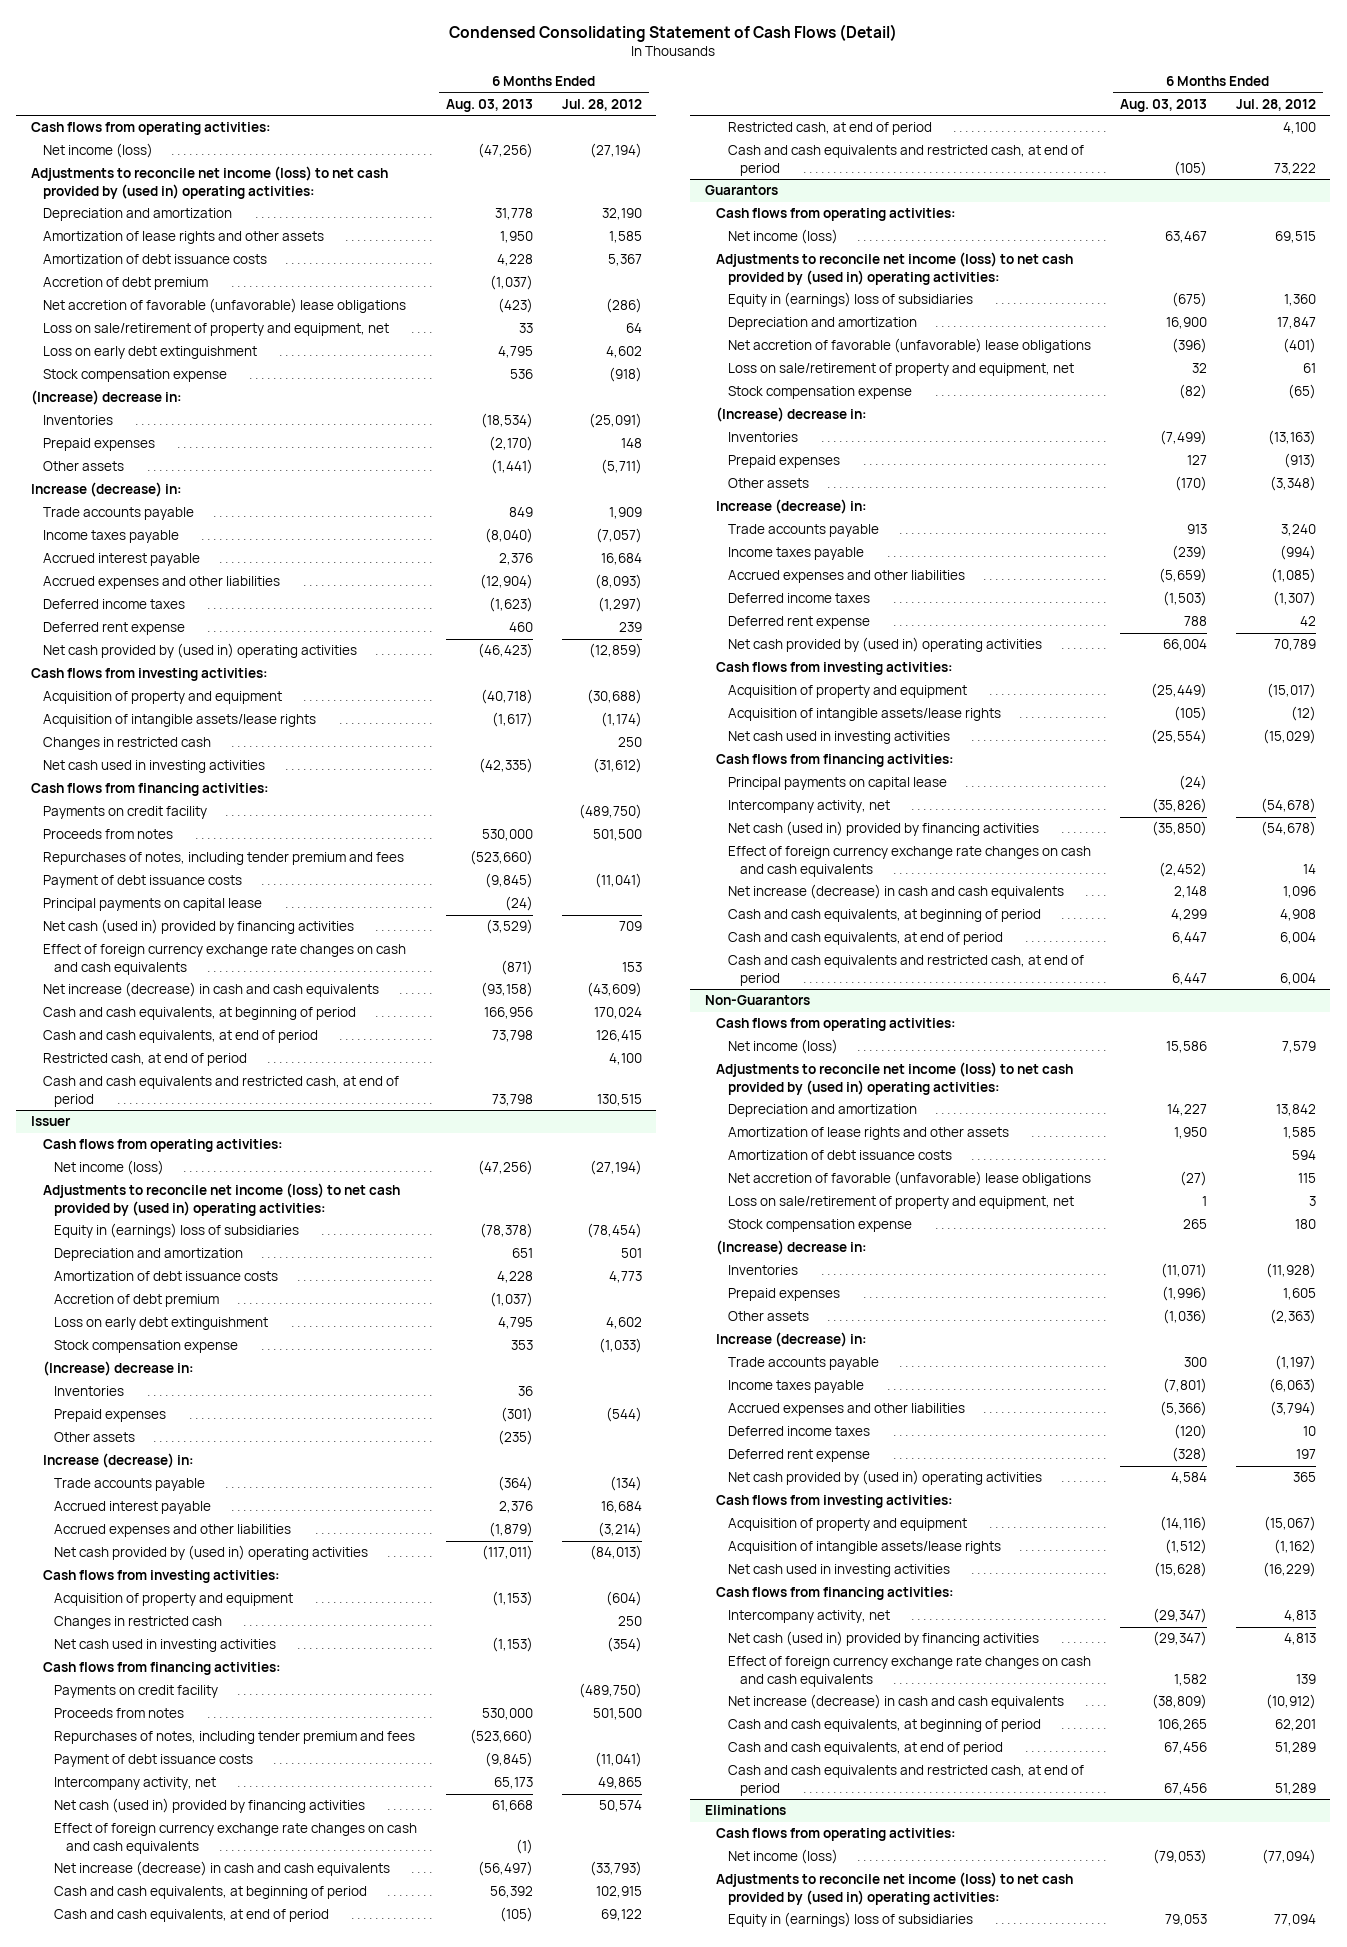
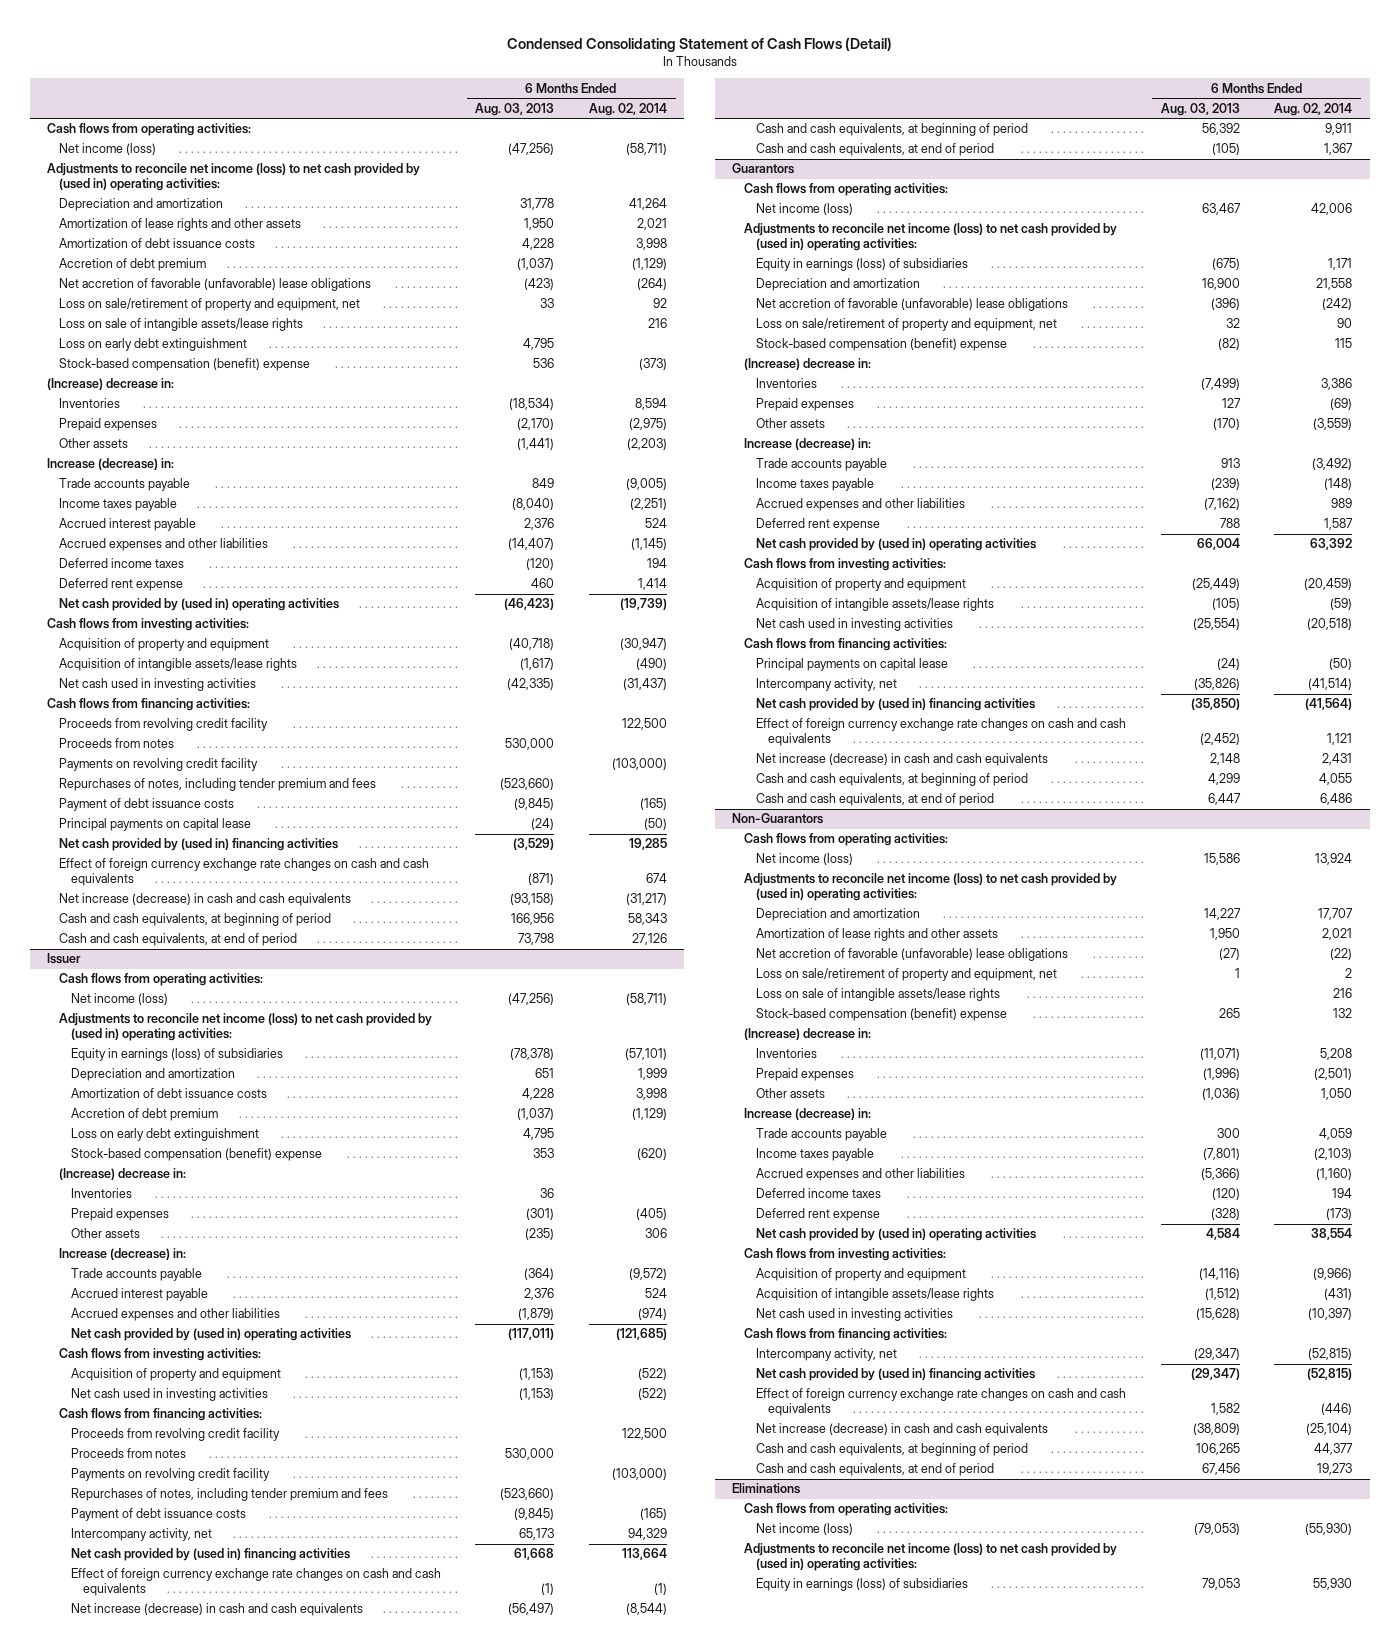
[562,98,643,111] Jul. 28, 2012 -> none
none -> [588,102,667,116] Aug. 02, 2014
none -> [58,318,303,332] Loss on sale of intangible assets/lease rights
[42,369,227,383] Stock compensation expense -> [58,358,310,372] Stock-based compensation (benefit) expense
[480,574,534,590] (12,904) -> [508,538,555,551] (14,407)
[489,597,534,613] (1,623) -> [526,558,555,571] (120)
[42,737,211,751] Changes in restricted cash -> none
[42,806,207,820] Payments on credit facility -> none
none -> [58,718,268,732] Proceeds from revolving credit facility
none -> [58,758,258,772] Payments on revolving credit facility
[42,919,354,935] Net cash (used in) provided by financing activities -> [58,838,338,852] Net cash provided by (used in) financing activities
[42,1053,247,1067] Restricted cash, at end of period -> none
[42,1076,399,1107] Cash and cash equivalents and restricted cash, at end of period -> none
[54,1223,300,1239] Equity in (earnings) loss of subsidiaries -> [70,1048,283,1062] Equity in earnings (loss) of subsidiaries
[54,1340,239,1354] Stock compensation expense -> [70,1148,322,1162] Stock-based compensation (benefit) expense
[54,1616,223,1630] Changes in restricted cash -> none
[54,1685,219,1699] Payments on credit facility -> none
none -> [70,1428,280,1442] Proceeds from revolving credit facility
none -> [70,1468,270,1482] Payments on revolving credit facility
[54,1798,366,1814] Net cash (used in) provided by financing activities -> [70,1548,350,1562] Net cash provided by (used in) financing activities
[728,122,933,136] Restricted cash, at end of period -> none
[728,145,1085,176] Cash and cash equivalents and restricted cash, at end of period -> none
[728,292,974,308] Equity in (earnings) loss of subsidiaries -> [756,258,969,272] Equity in earnings (loss) of subsidiaries
[728,386,913,400] Stock compensation expense -> [756,338,1008,352] Stock-based compensation (benefit) expense
[728,593,871,604] Deferred income taxes -> none
[1159,568,1208,584] (5,659) -> [1203,498,1240,511] (7,162)
[728,821,1040,837] Net cash (used in) provided by financing activities -> [756,698,1036,712] Net cash provided by (used in) financing activities
[728,955,1085,986] Cash and cash equivalents and restricted cash, at end of period -> none
[728,1150,953,1161] Amortization of debt issuance costs -> none
none -> [756,988,1001,1002] Loss on sale of intangible assets/lease rights
[728,1219,913,1233] Stock compensation expense -> [756,1008,1008,1022] Stock-based compensation (benefit) expense
[728,1631,1040,1647] Net cash (used in) provided by financing activities -> [756,1368,1036,1382] Net cash provided by (used in) financing activities
[728,1765,1085,1796] Cash and cash equivalents and restricted cash, at end of period -> none
[728,1912,974,1928] Equity in (earnings) loss of subsidiaries -> [756,1578,969,1592] Equity in earnings (loss) of subsidiaries

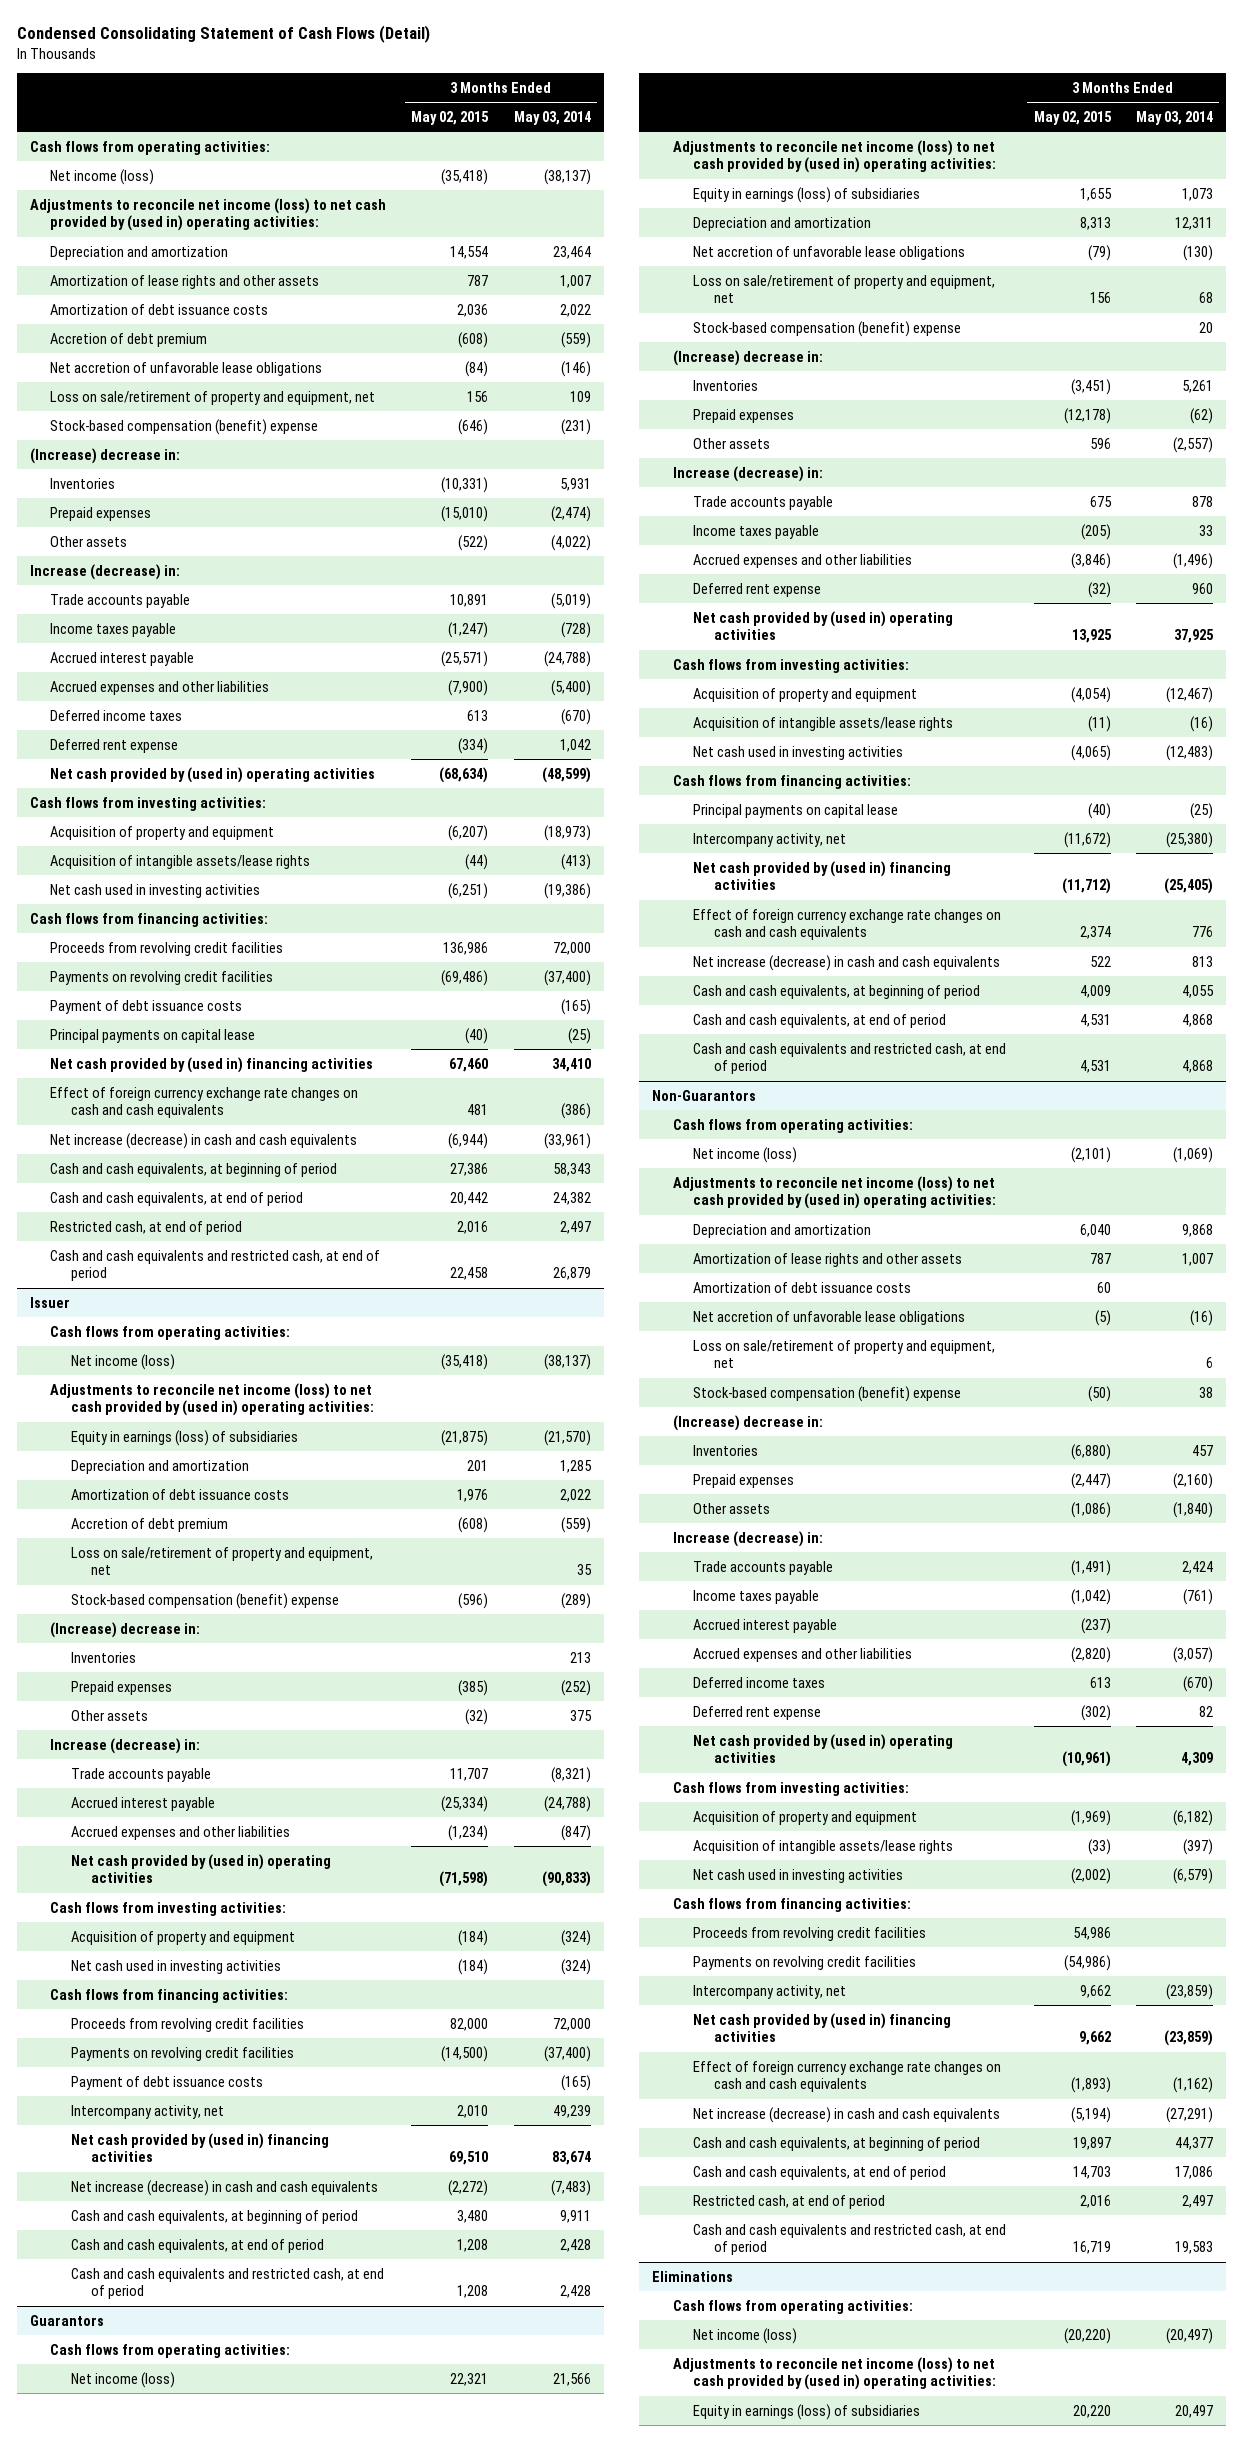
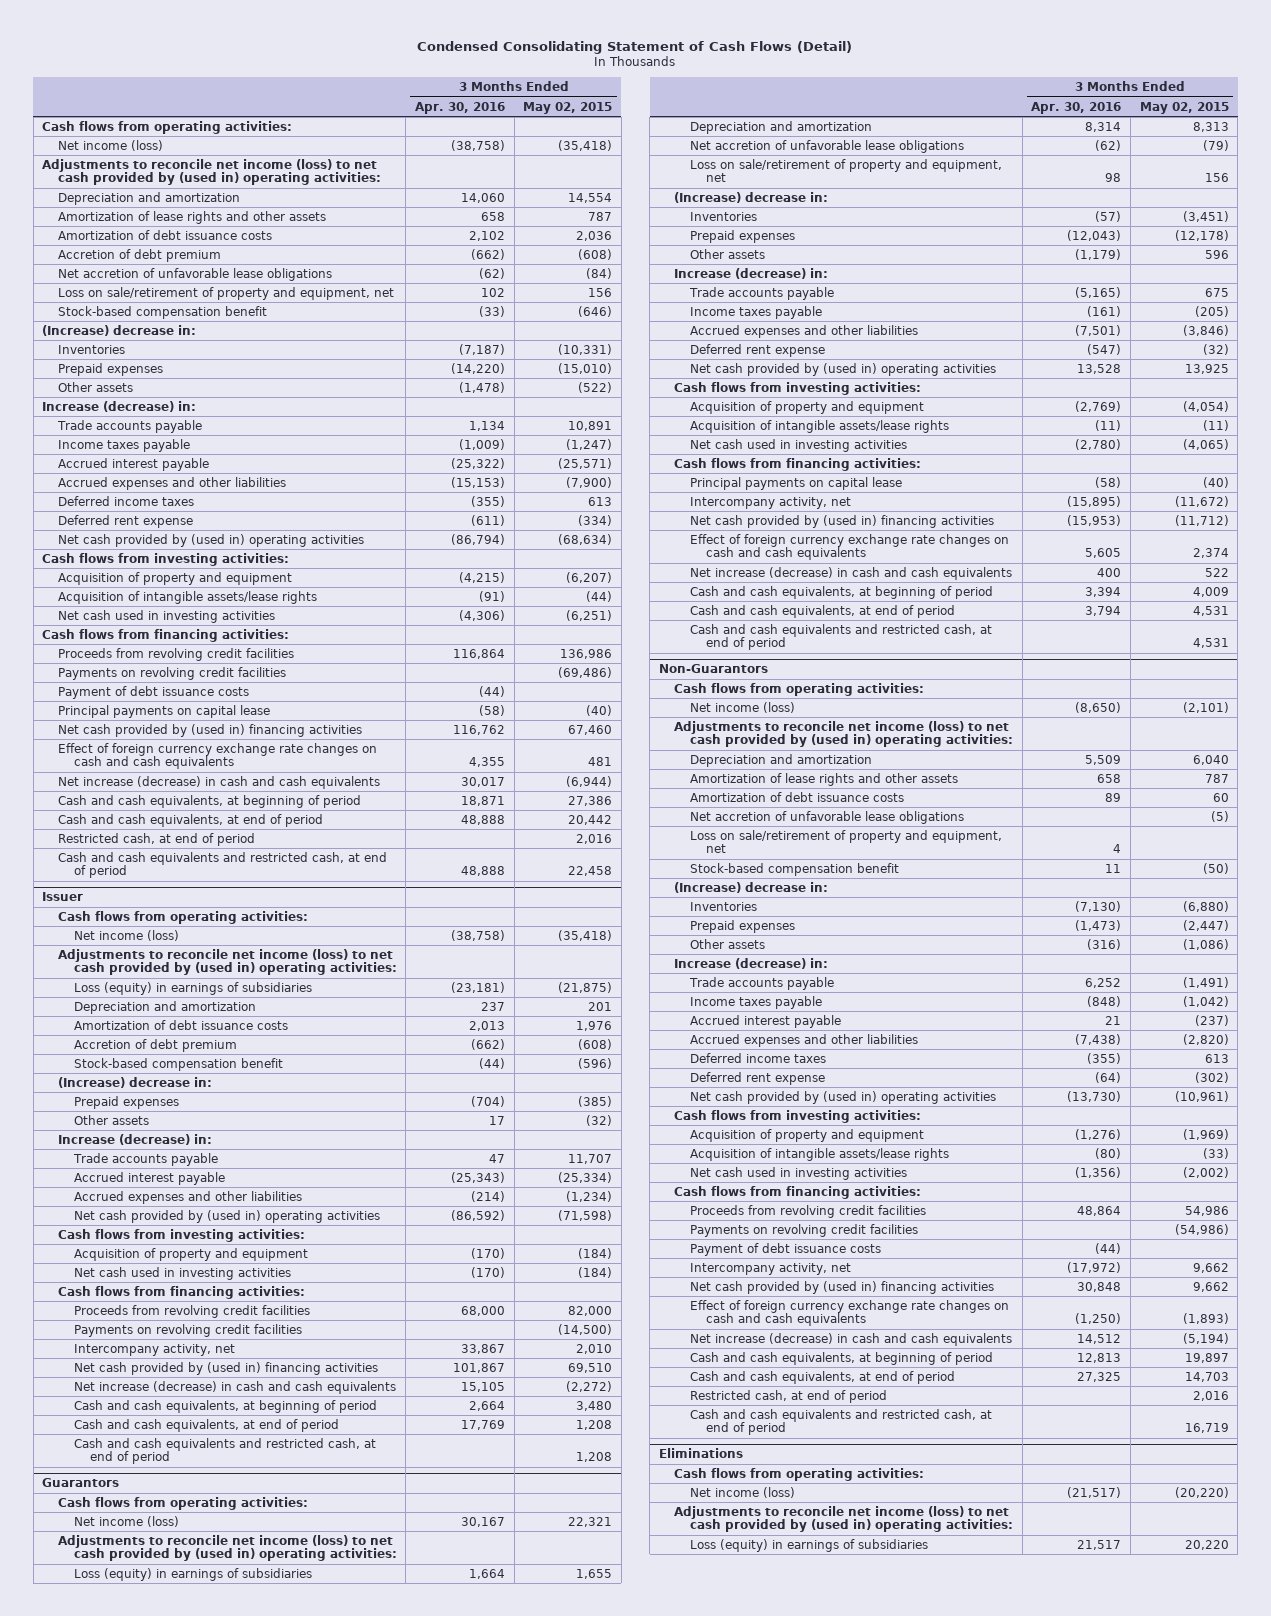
[513,110,591,125] May 03, 2014 -> none
none -> [415,101,506,114] Apr. 30, 2016
[50,418,319,435] Stock-based compensation (benefit) expense -> [58,305,268,319] Stock-based compensation benefit
[70,1429,298,1446] Equity in earnings (loss) of subsidiaries -> [73,981,312,995] Loss (equity) in earnings of subsidiaries
[70,1546,373,1576] Loss on sale/retirement of property and equipment, net -> none
[70,1592,339,1609] Stock-based compensation (benefit) expense -> [73,1057,283,1071] Stock-based compensation benefit
[70,1651,136,1663] Inventories -> none
[70,2075,263,2090] Payment of debt issuance costs -> none
[693,186,921,203] Equity in earnings (loss) of subsidiaries -> [73,1567,312,1581] Loss (equity) in earnings of subsidiaries
[693,320,962,337] Stock-based compensation (benefit) expense -> none
[693,1385,962,1402] Stock-based compensation (benefit) expense -> [690,862,900,876] Stock-based compensation benefit
none -> [690,1242,882,1256] Payment of debt issuance costs
[693,2403,921,2420] Equity in earnings (loss) of subsidiaries -> [690,1538,929,1552] Loss (equity) in earnings of subsidiaries

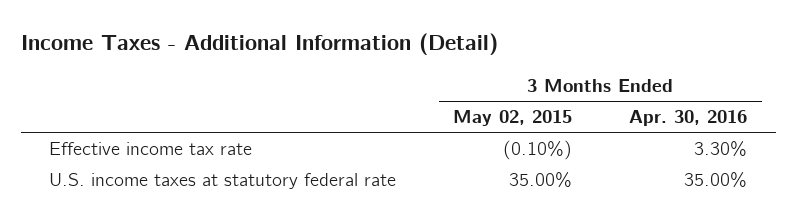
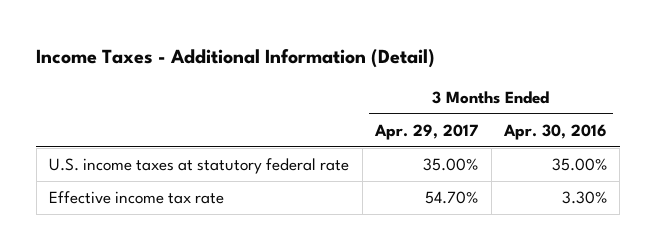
[453,110,573,127] May 02, 2015 -> none
none -> [374,123,479,140] Apr. 29, 2017
[49,142,253,156] Effective income tax rate -> [49,191,225,205] Effective income tax rate

